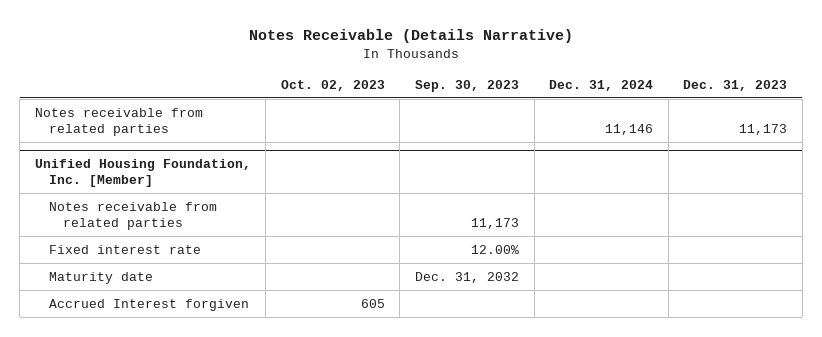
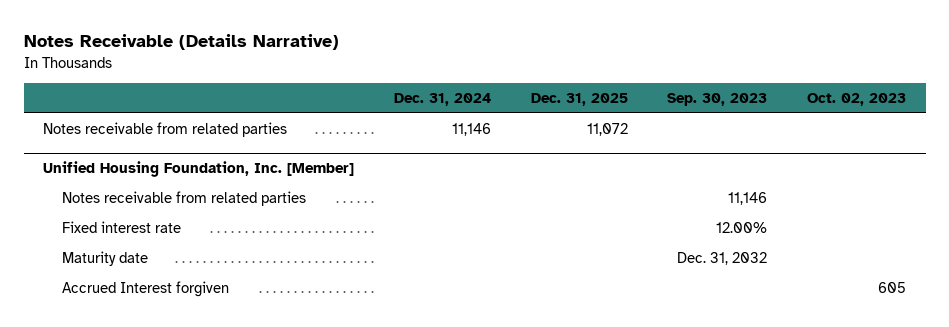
[683,79,788,91] Dec. 31, 2023 -> none
none -> [530,93,628,107] Dec. 31, 2025
[471,218,520,230] 11,173 -> [728,192,768,206] 11,146

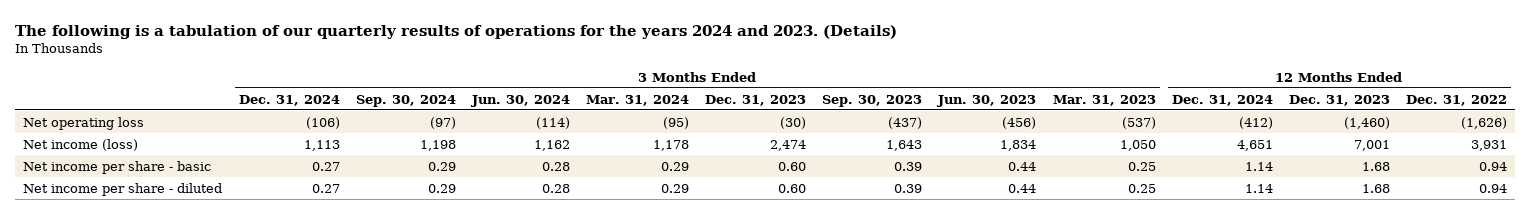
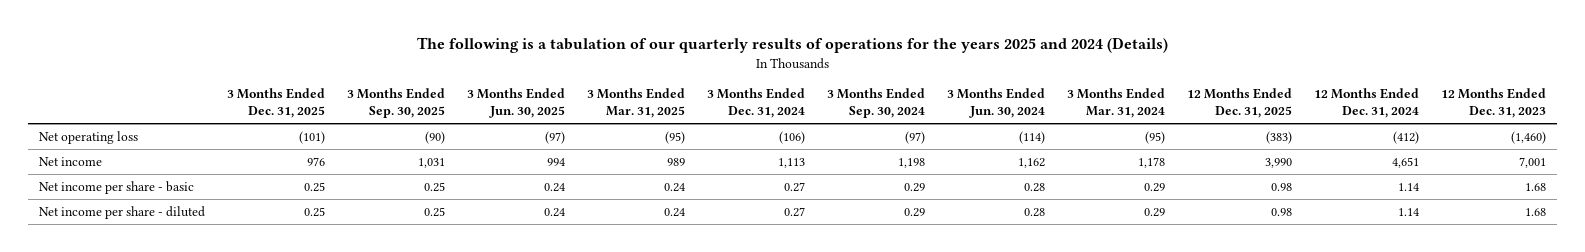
[15,24,898,39] The following is a tabulation of our quarterly results of operations for the years 2024 and 2023. (Details) -> [416,37,1168,54] The following is a tabulation of our quarterly results of operations for the years 2025 and 2024 (Details)
[705,94,807,106] Dec. 31, 2023 -> none
[822,94,923,107] Sep. 30, 2023 -> none
[937,94,1037,107] Jun. 30, 2023 -> none
[1052,94,1156,106] Mar. 31, 2023 -> none
[1405,94,1507,106] Dec. 31, 2022 -> none
none -> [226,88,325,119] 3 Months Ended Dec. 31, 2025
none -> [346,88,445,119] 3 Months Ended Sep. 30, 2025
none -> [466,88,565,119] 3 Months Ended Jun. 30, 2025
none -> [586,88,685,119] 3 Months Ended Mar. 31, 2025
none -> [1187,88,1293,119] 12 Months Ended Dec. 31, 2025
[23,138,139,151] Net income (loss) -> [38,157,102,167] Net income

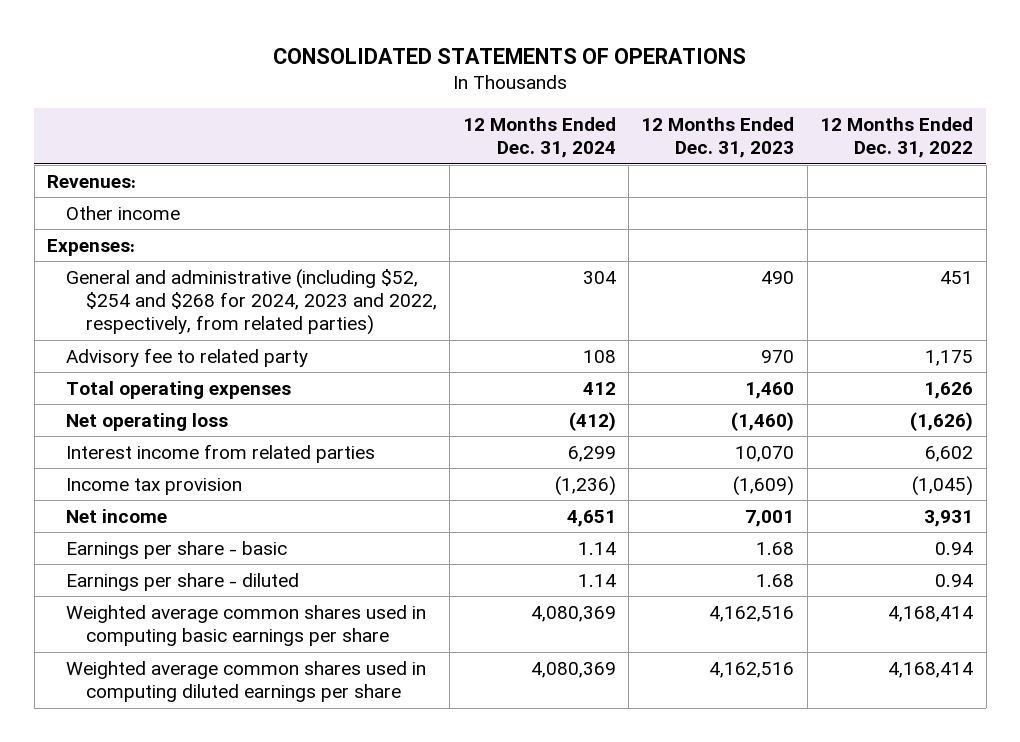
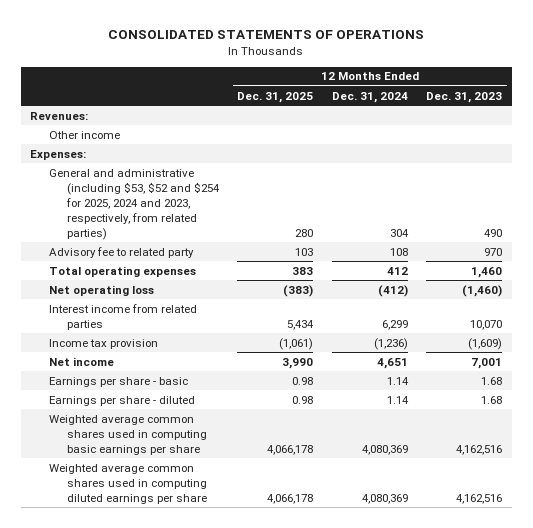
[820,116,974,159] 12 Months Ended Dec. 31, 2022 -> none
none -> [237,91,314,103] Dec. 31, 2025
[66,268,437,336] General and administrative (including $52, $254 and $268 for 2024, 2023 and 2022, respectively, from related parties) -> [48,168,220,240] General and administrative (including $53, $52 and $254 for 2025, 2024 and 2023, respectively, from related parties)

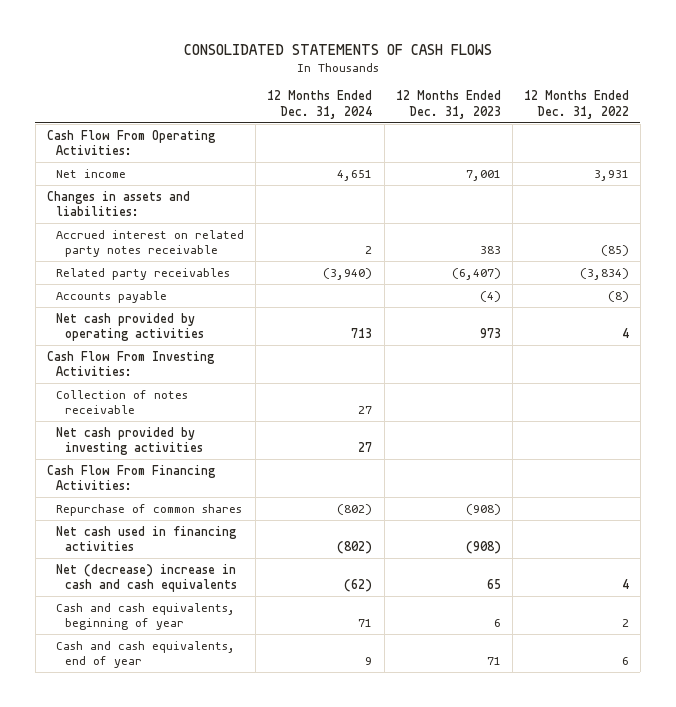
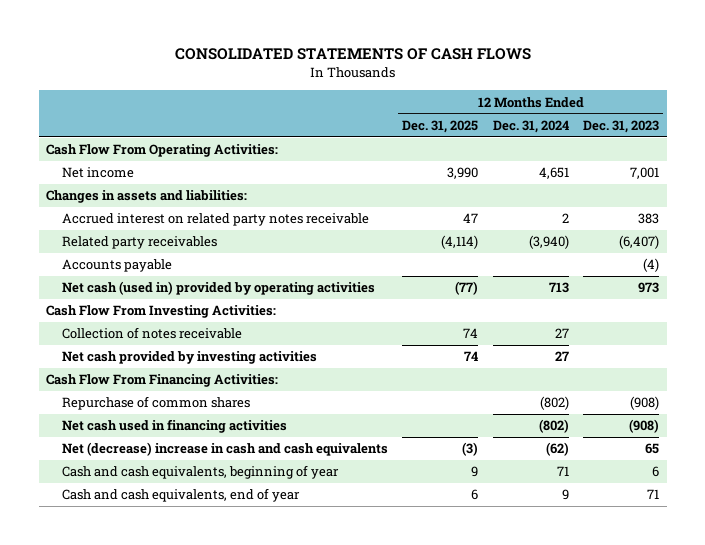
[523,90,629,119] 12 Months Ended Dec. 31, 2022 -> none
none -> [402,119,479,133] Dec. 31, 2025
[56,312,205,341] Net cash provided by operating activities -> [61,281,375,296] Net cash (used in) provided by operating activities

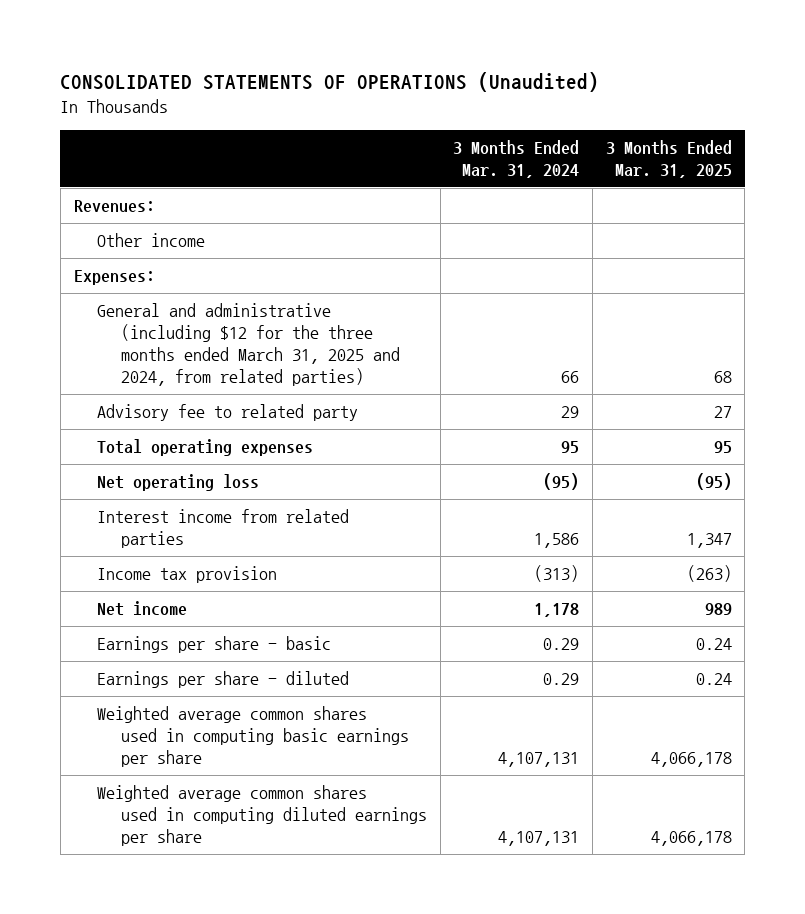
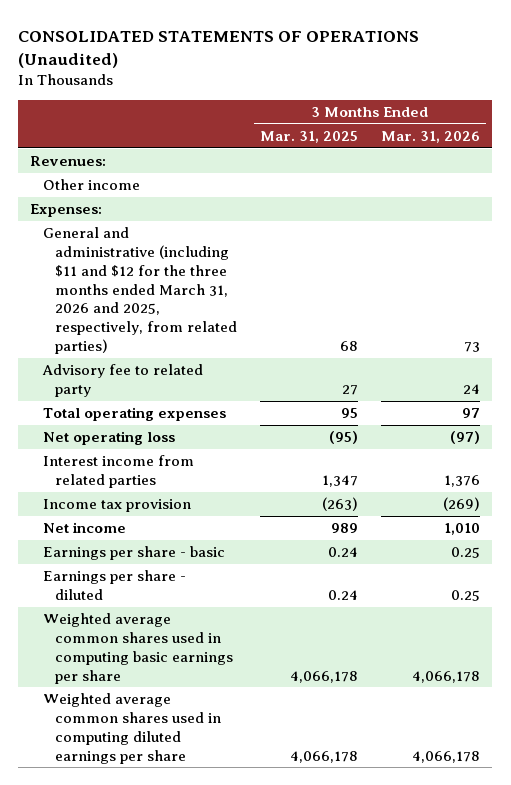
[453,139,580,179] 3 Months Ended Mar. 31, 2024 -> none
none -> [381,130,481,143] Mar. 31, 2026
[97,303,401,387] General and administrative (including $12 for the three months ended March 31, 2025 and 2024, from related parties) -> [42,227,237,354] General and administrative (including $11 and $12 for the three months ended March 31, 2026 and 2025, respectively, from related parties)

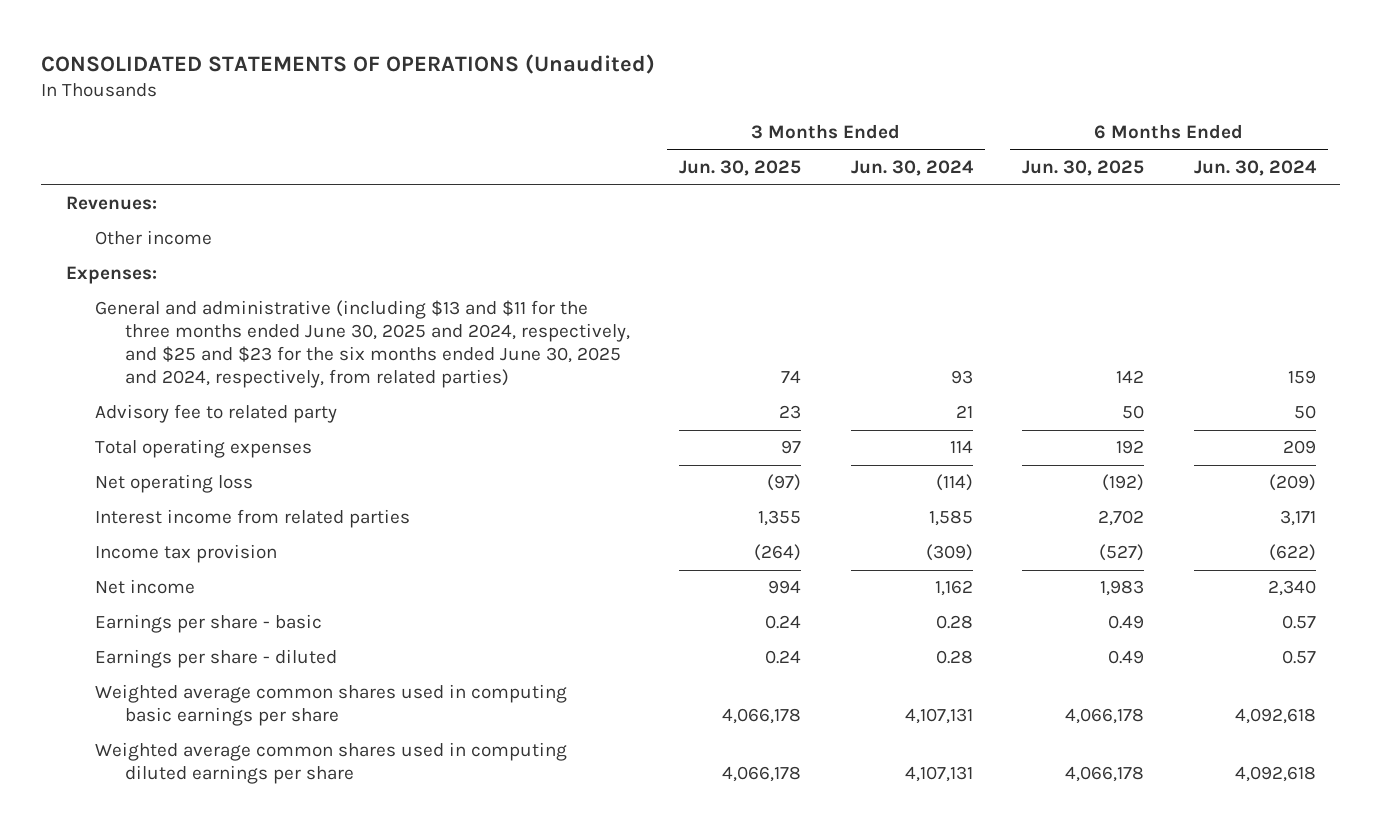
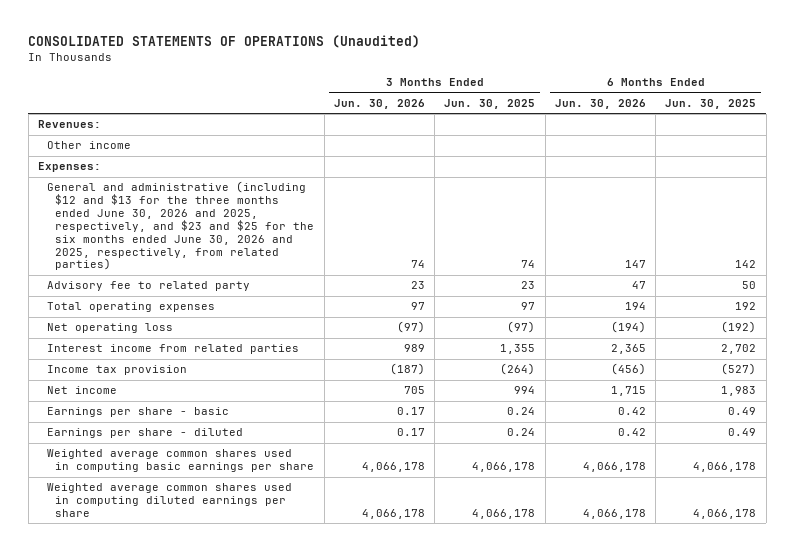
[850,160,974,177] Jun. 30, 2024 -> none
[1193,160,1317,177] Jun. 30, 2024 -> none
none -> [333,98,425,109] Jun. 30, 2026
none -> [554,98,646,109] Jun. 30, 2026
[95,300,630,389] General and administrative (including $13 and $11 for the three months ended June 30, 2025 and 2024, respectively, and $25 and $23 for the six months ended June 30, 2025 and 2024, respectively, from related parties) -> [46,181,315,271] General and administrative (including $12 and $13 for the three months ended June 30, 2026 and 2025, respectively, and $23 and $25 for the six months ended June 30, 2026 and 2025, respectively, from related parties)

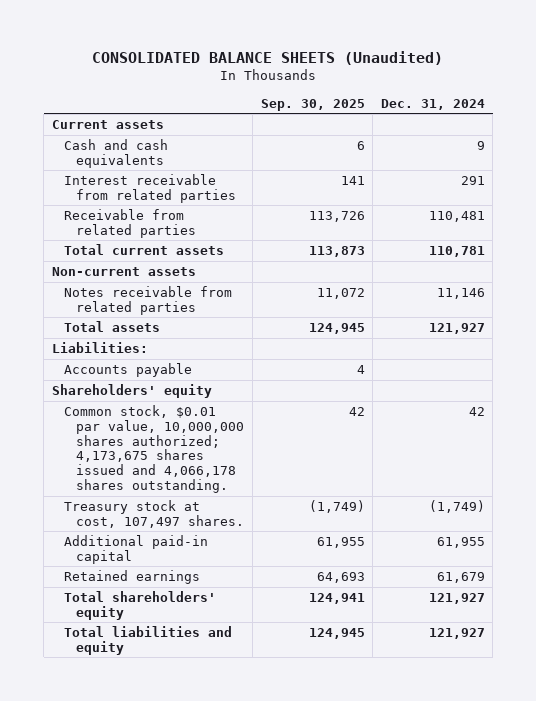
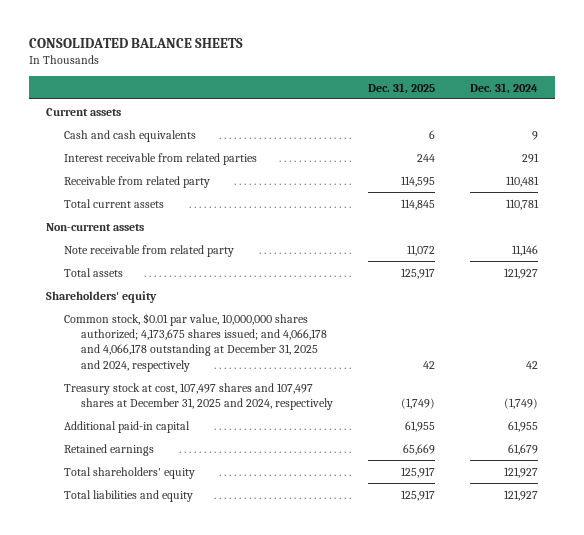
[92,51,444,66] CONSOLIDATED BALANCE SHEETS (Unaudited) -> [29,37,244,48] CONSOLIDATED BALANCE SHEETS
[260,98,365,111] Sep. 30, 2025 -> none
none -> [368,82,436,94] Dec. 31, 2025
[64,208,197,238] Receivable from related parties -> [63,175,210,188] Receivable from related party
[64,285,233,315] Notes receivable from related parties -> [63,244,234,257] Note receivable from related party
[51,341,148,353] Liabilities: -> none
[64,362,193,377] Accounts payable -> none
[64,404,245,494] Common stock, $0.01 par value, 10,000,000 shares authorized; 4,173,675 shares issued and 4,066,178 shares outstanding. -> [63,312,328,372] Common stock, $0.01 par value, 10,000,000 shares authorized; 4,173,675 shares issued; and 4,066,178 and 4,066,178 outstanding at December 31, 2025 and 2024, respectively
[64,499,245,528] Treasury stock at cost, 107,497 shares. -> [63,382,334,410] Treasury stock at cost, 107,497 shares and 107,497 shares at December 31, 2025 and 2024, respectively

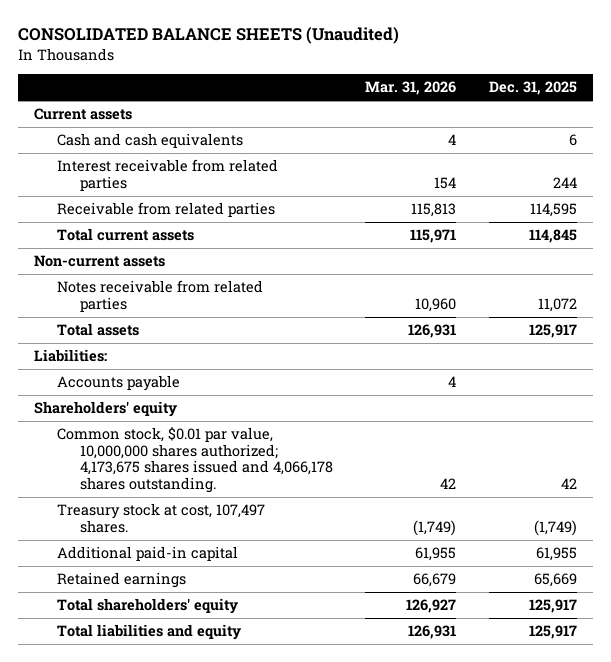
[29,37,244,48] CONSOLIDATED BALANCE SHEETS -> [18,27,400,45] CONSOLIDATED BALANCE SHEETS (Unaudited)
[469,82,538,94] Dec. 31, 2024 -> none
none -> [365,81,457,96] Mar. 31, 2026
[63,175,210,188] Receivable from related party -> [57,202,276,218] Receivable from related parties
[63,244,234,257] Note receivable from related party -> [57,280,264,312] Notes receivable from related parties
none -> [34,349,108,363] Liabilities:
none -> [57,375,181,392] Accounts payable
[63,312,328,372] Common stock, $0.01 par value, 10,000,000 shares authorized; 4,173,675 shares issued; and 4,066,178 and 4,066,178 outstanding at December 31, 2025 and 2024, respectively -> [57,427,333,494] Common stock, $0.01 par value, 10,000,000 shares authorized; 4,173,675 shares issued and 4,066,178 shares outstanding.
[63,382,334,410] Treasury stock at cost, 107,497 shares and 107,497 shares at December 31, 2025 and 2024, respectively -> [57,503,266,533] Treasury stock at cost, 107,497 shares.

